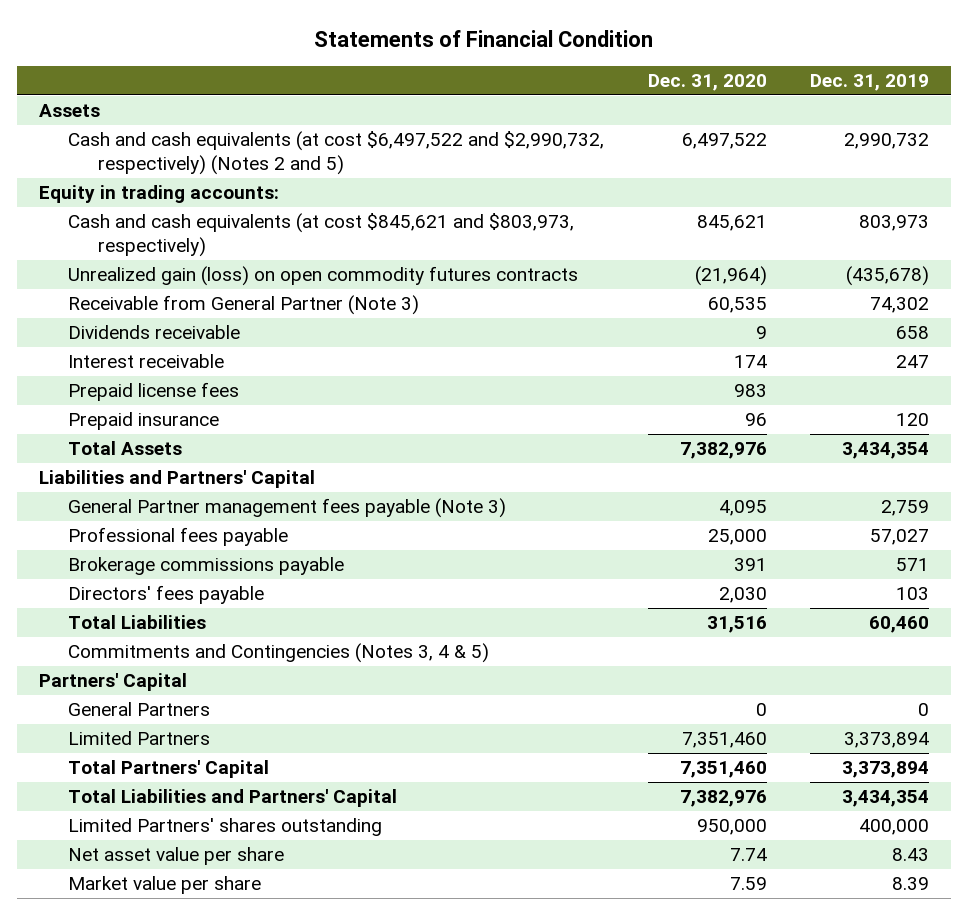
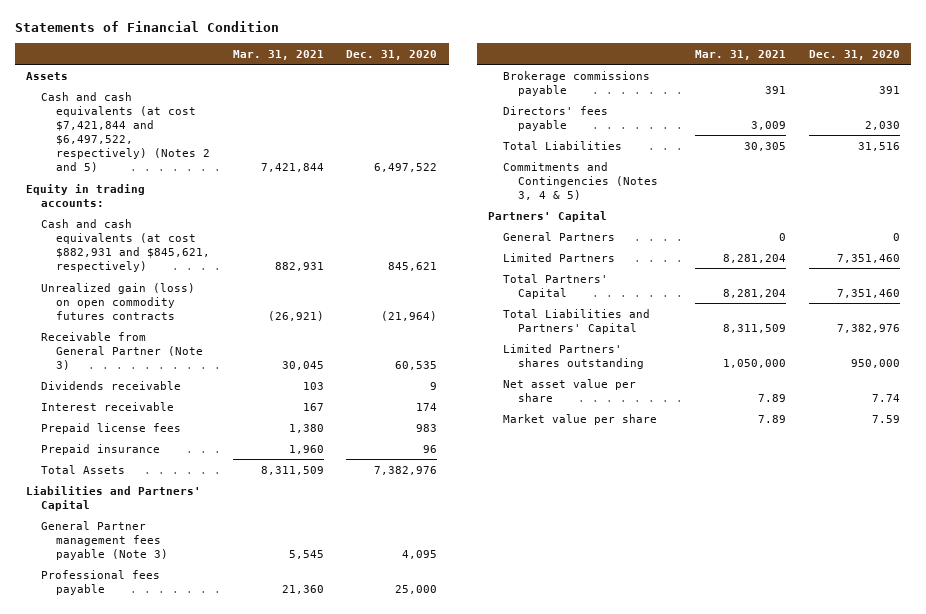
[810,74,930,92] Dec. 31, 2019 -> none
none -> [232,49,324,60] Mar. 31, 2021
[68,131,605,175] Cash and cash equivalents (at cost $6,497,522 and $2,990,732, respectively) (Notes 2 and 5) -> [40,91,210,173] Cash and cash equivalents (at cost $7,421,844 and $6,497,522, respectively) (Notes 2 and 5)
[68,213,575,257] Cash and cash equivalents (at cost $845,621 and $803,973, respectively) -> [40,218,210,272] Cash and cash equivalents (at cost $882,931 and $845,621, respectively)

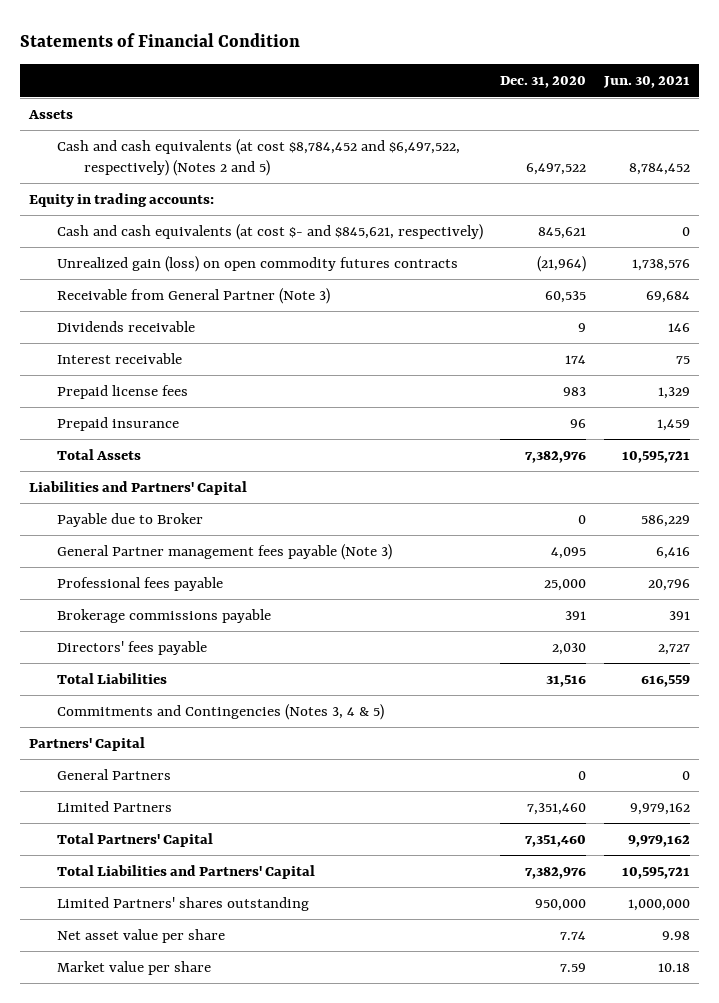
[232,49,324,60] Mar. 31, 2021 -> none
none -> [602,76,690,89] Jun. 30, 2021
[40,91,210,173] Cash and cash equivalents (at cost $7,421,844 and $6,497,522, respectively) (Notes 2 and 5) -> [56,139,460,177] Cash and cash equivalents (at cost $8,784,452 and $6,497,522, respectively) (Notes 2 and 5)
[40,218,210,272] Cash and cash equivalents (at cost $882,931 and $845,621, respectively) -> [56,224,483,241] Cash and cash equivalents (at cost $- and $845,621, respectively)
none -> [56,513,203,528] Payable due to Broker

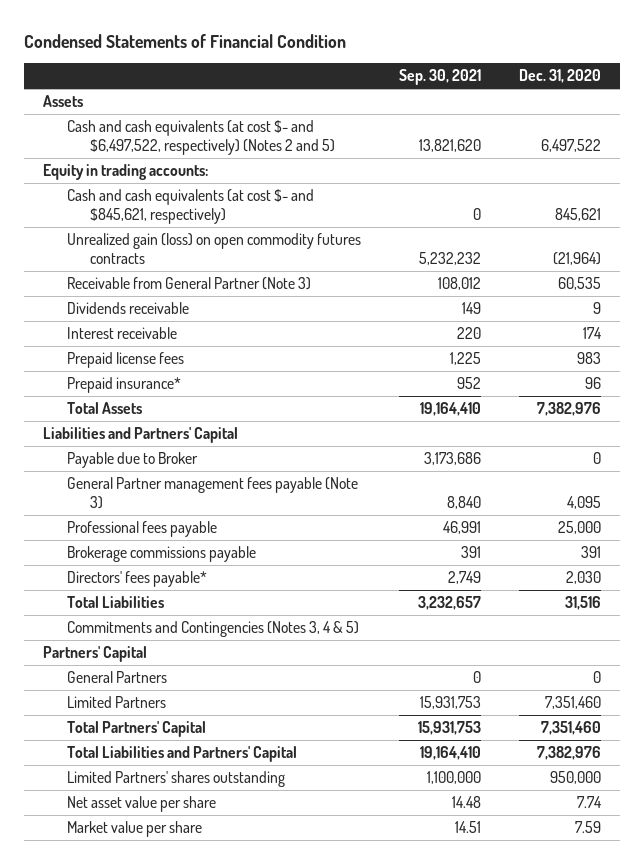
[20,32,301,47] Statements of Financial Condition -> [23,33,346,48] Condensed Statements of Financial Condition
[602,76,690,89] Jun. 30, 2021 -> none
none -> [398,69,481,86] Sep. 30, 2021
[56,139,460,177] Cash and cash equivalents (at cost $8,784,452 and $6,497,522, respectively) (Notes 2 and 5) -> [66,120,336,155] Cash and cash equivalents (at cost $- and $6,497,522, respectively) (Notes 2 and 5)
[56,417,179,432] Prepaid insurance -> [66,377,181,394] Prepaid insurance*
[56,641,207,656] Directors' fees payable -> [66,571,207,588] Directors' fees payable*

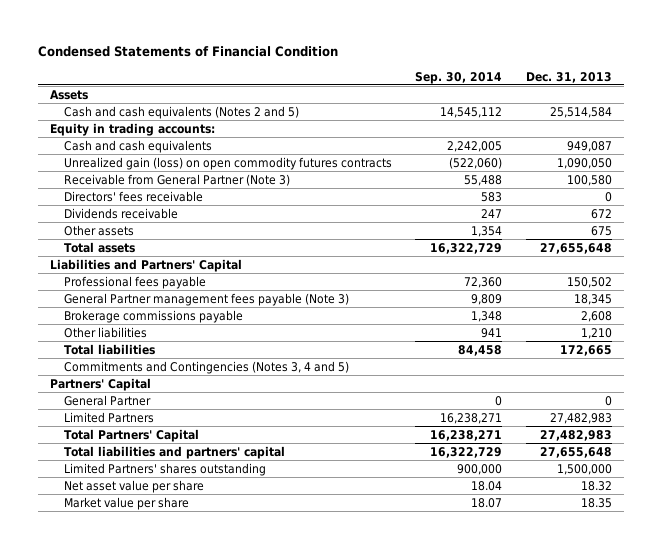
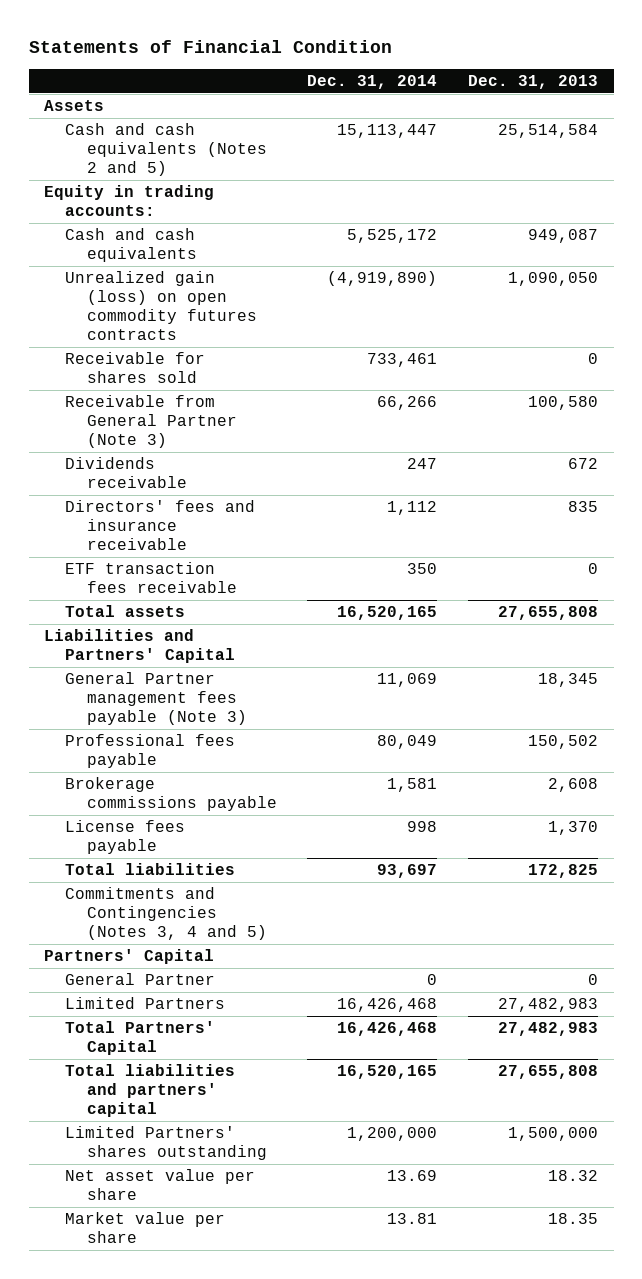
[38,46,339,58] Condensed Statements of Financial Condition -> [28,40,392,54] Statements of Financial Condition
[415,71,503,84] Sep. 30, 2014 -> none
none -> [307,75,438,90] Dec. 31, 2014
none -> [65,352,206,384] Receivable for shares sold
[63,190,203,202] Directors' fees receivable -> none
[63,224,134,236] Other assets -> none
none -> [65,500,256,551] Directors' fees and insurance receivable
none -> [65,562,237,594] ETF transaction fees receivable
[540,242,613,254] 27,655,648 -> [498,606,599,621] 27,655,808
[63,275,206,289] Professional fees payable -> [65,734,236,769] Professional fees payable
[63,326,147,338] Other liabilities -> none
none -> [65,820,186,855] License fees payable
[560,344,613,356] 172,665 -> [528,864,599,879] 172,825
[540,446,613,458] 27,655,648 -> [498,1065,599,1080] 27,655,808

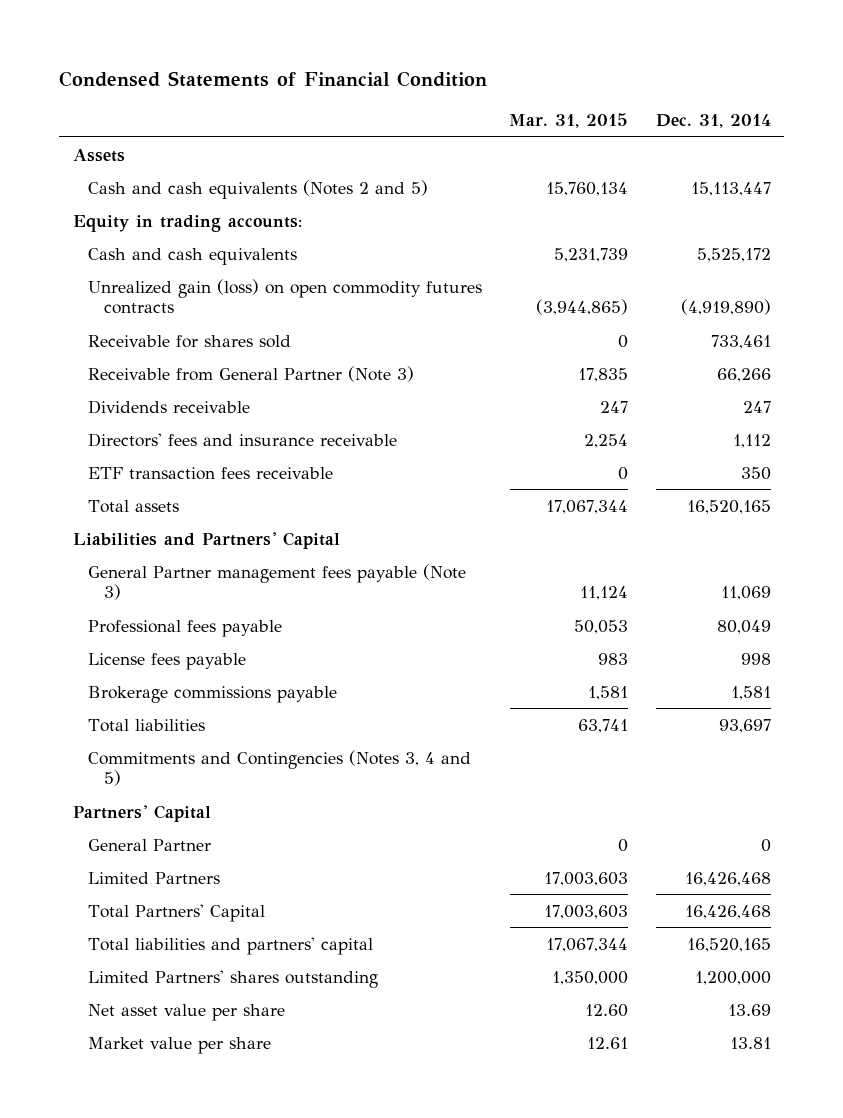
[28,40,392,54] Statements of Financial Condition -> [59,71,488,88] Condensed Statements of Financial Condition
[468,75,599,90] Dec. 31, 2013 -> none
none -> [509,113,629,129] Mar. 31, 2015
[65,777,277,812] Brokerage commissions payable -> [88,685,338,703] Brokerage commissions payable

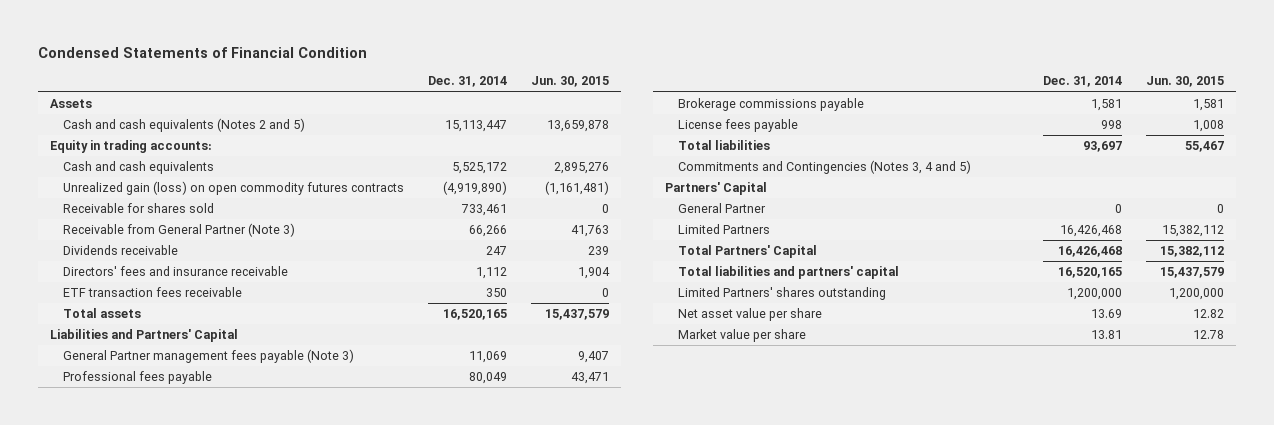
[509,113,629,129] Mar. 31, 2015 -> none
none -> [531,76,610,88] Jun. 30, 2015
[88,652,247,670] License fees payable -> [677,119,798,133] License fees payable

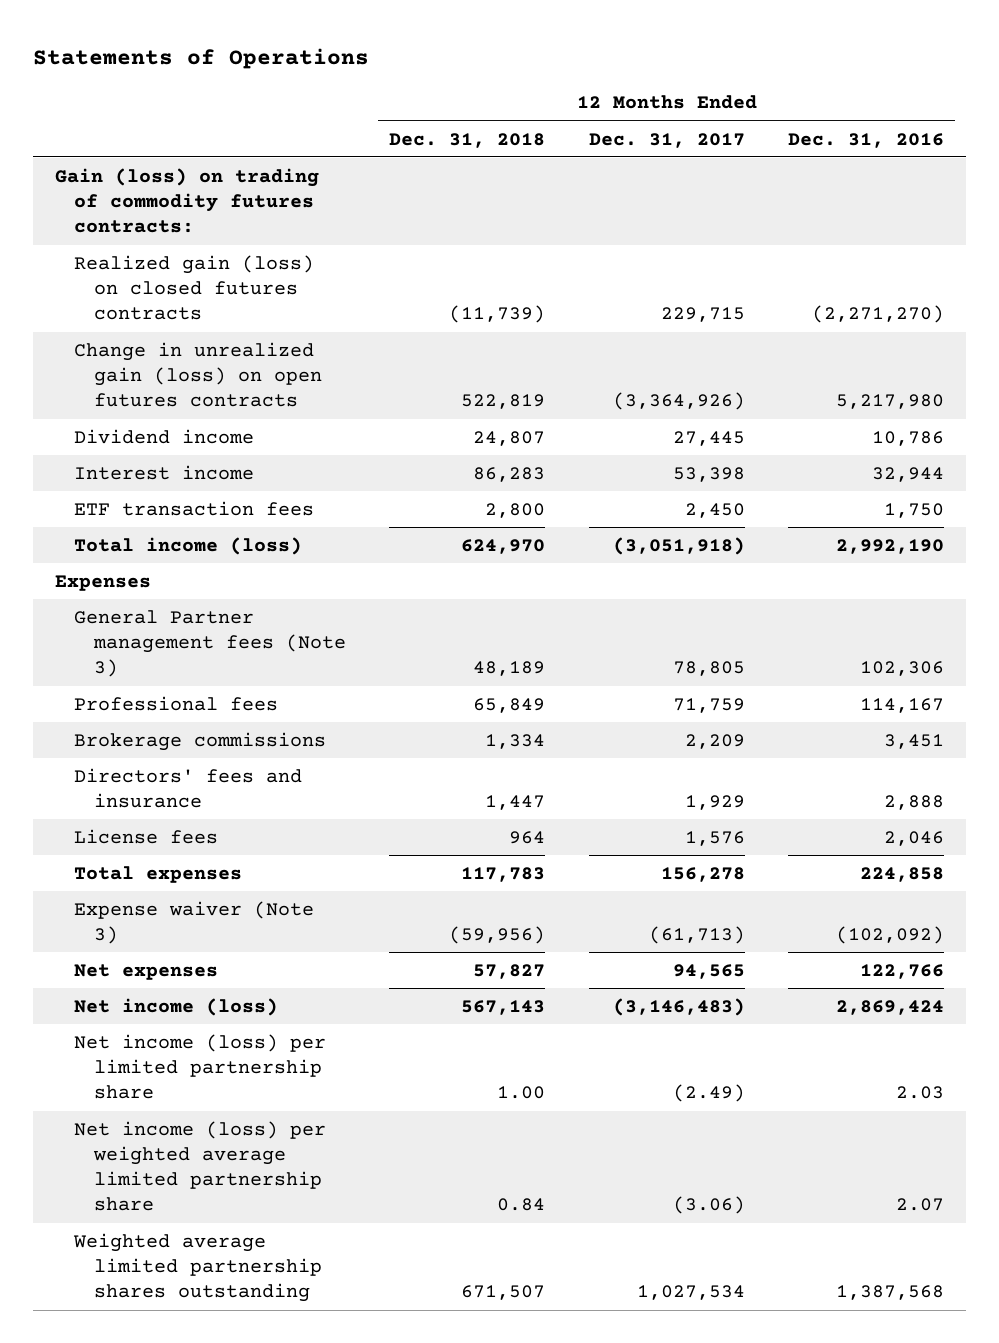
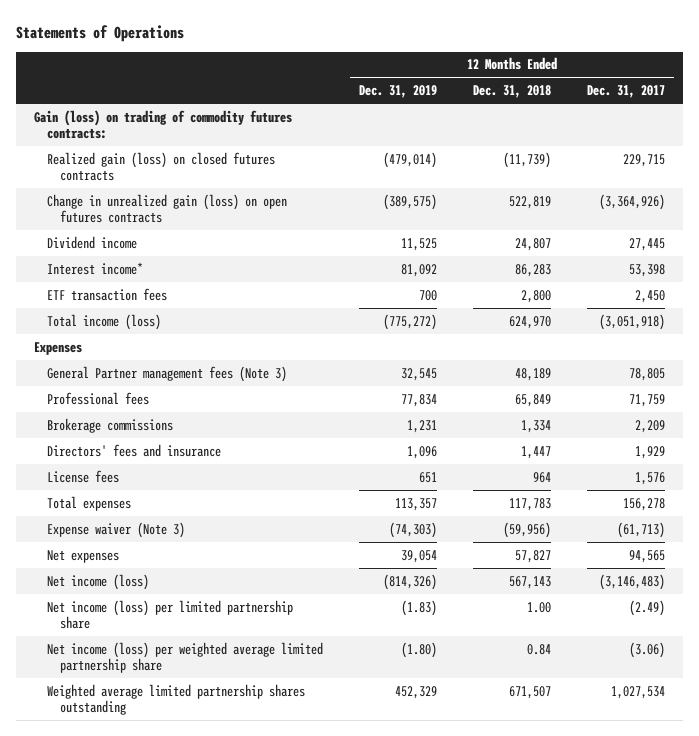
[788,132,945,148] Dec. 31, 2016 -> none
none -> [358,85,437,99] Dec. 31, 2019
[74,464,255,480] Interest income -> [46,261,143,275] Interest income*

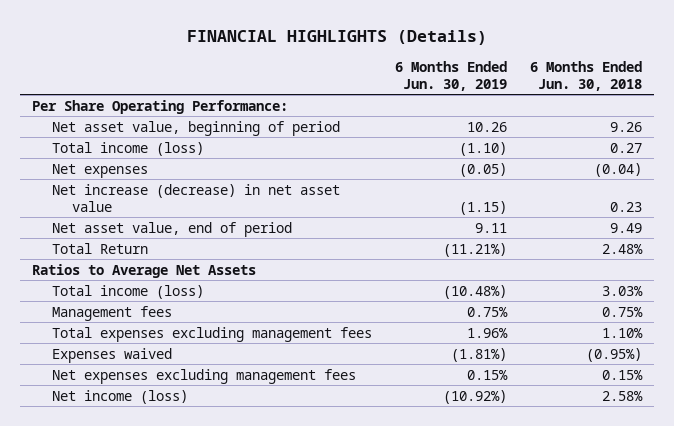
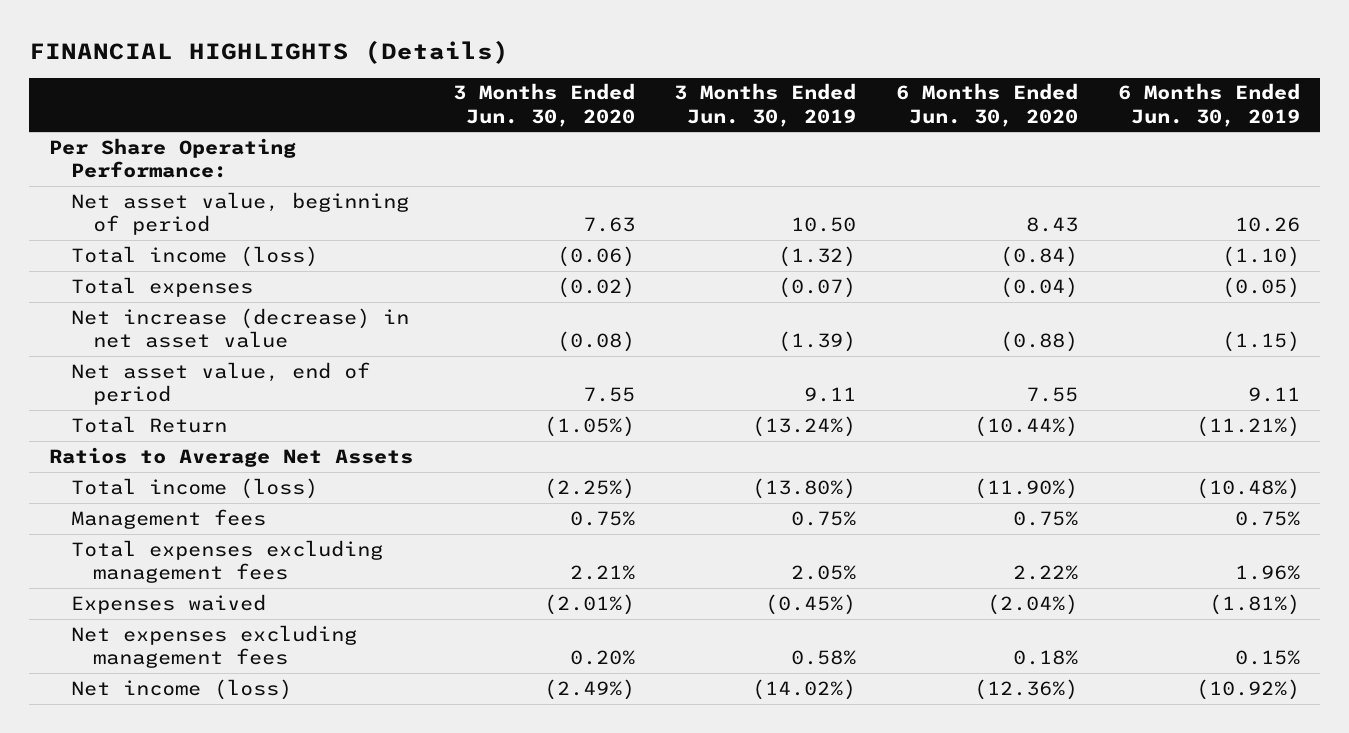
[530,60,643,92] 6 Months Ended Jun. 30, 2018 -> none
none -> [452,83,635,127] 3 Months Ended Jun. 30, 2020
none -> [674,83,857,127] 3 Months Ended Jun. 30, 2019
none -> [896,83,1079,127] 6 Months Ended Jun. 30, 2020
[51,163,148,178] Net expenses -> [71,276,254,297] Total expenses

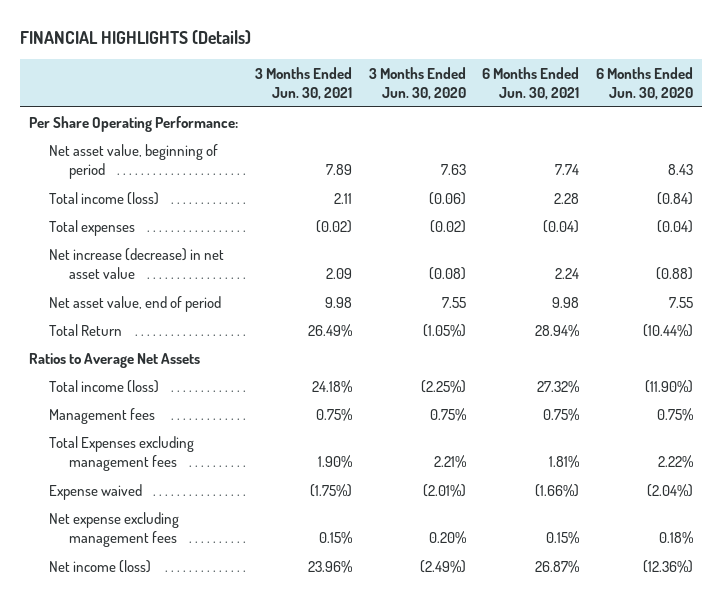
[674,83,857,127] 3 Months Ended Jun. 30, 2019 -> none
[1117,83,1300,127] 6 Months Ended Jun. 30, 2019 -> none
none -> [254,66,352,100] 3 Months Ended Jun. 30, 2021
none -> [482,66,580,100] 6 Months Ended Jun. 30, 2021
[71,539,384,584] Total expenses excluding management fees -> [48,435,194,472] Total Expenses excluding management fees
[71,593,267,614] Expenses waived -> [48,483,142,500] Expense waived
[71,624,358,669] Net expenses excluding management fees -> [48,511,179,548] Net expense excluding management fees

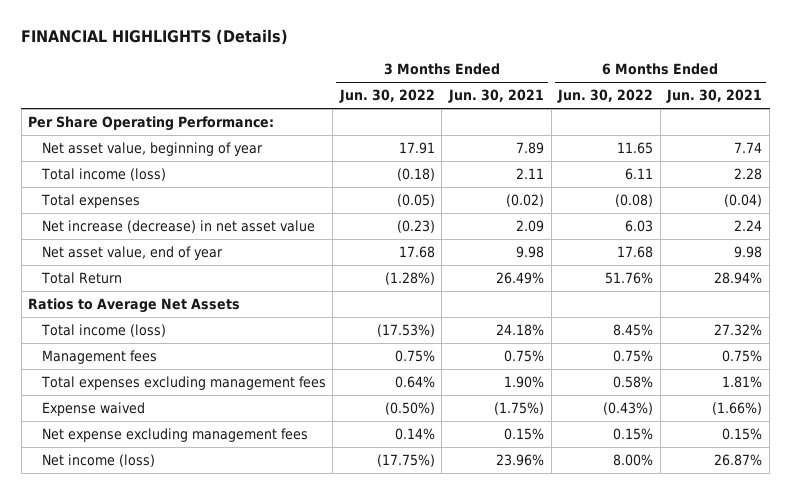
[368,66,466,100] 3 Months Ended Jun. 30, 2020 -> none
[596,66,694,100] 6 Months Ended Jun. 30, 2020 -> none
none -> [338,89,435,104] Jun. 30, 2022
none -> [557,89,654,104] Jun. 30, 2022
[48,143,218,180] Net asset value, beginning of period -> [41,142,263,157] Net asset value, beginning of year
[48,295,221,312] Net asset value, end of period -> [41,246,223,261] Net asset value, end of year
[48,435,194,472] Total Expenses excluding management fees -> [40,376,326,391] Total expenses excluding management fees

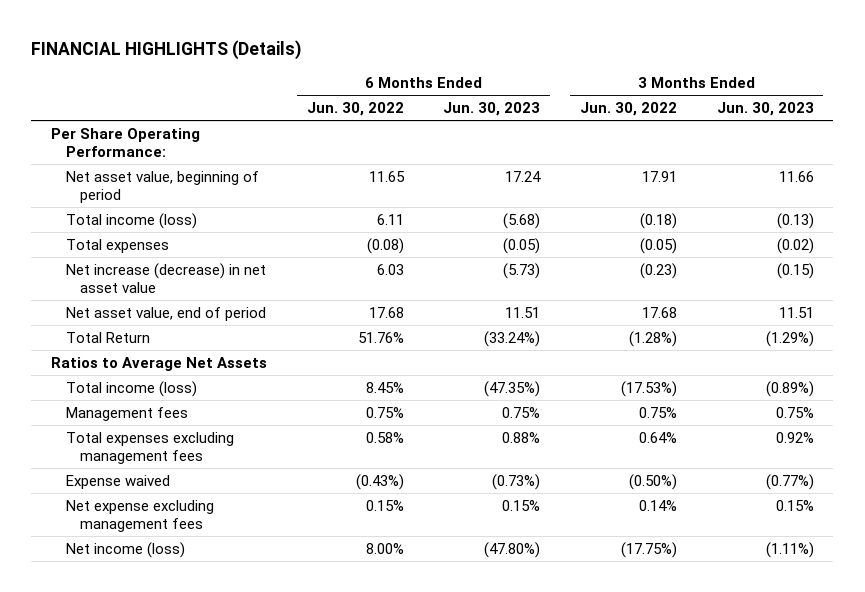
[447,89,544,104] Jun. 30, 2021 -> none
[666,89,763,104] Jun. 30, 2021 -> none
none -> [443,102,541,117] Jun. 30, 2023
none -> [716,102,814,117] Jun. 30, 2023
[41,142,263,157] Net asset value, beginning of year -> [65,170,259,203] Net asset value, beginning of period
[41,246,223,261] Net asset value, end of year -> [65,306,266,321] Net asset value, end of period

